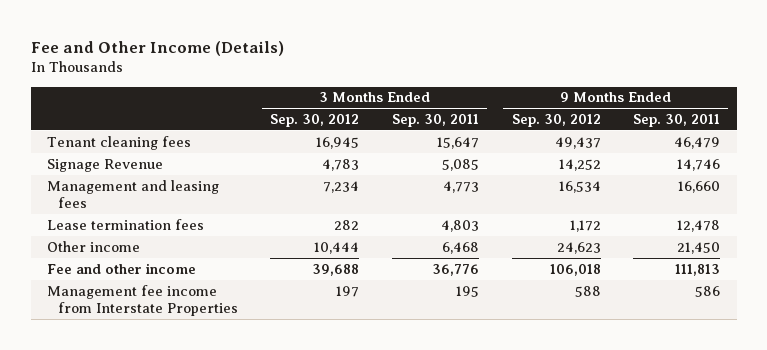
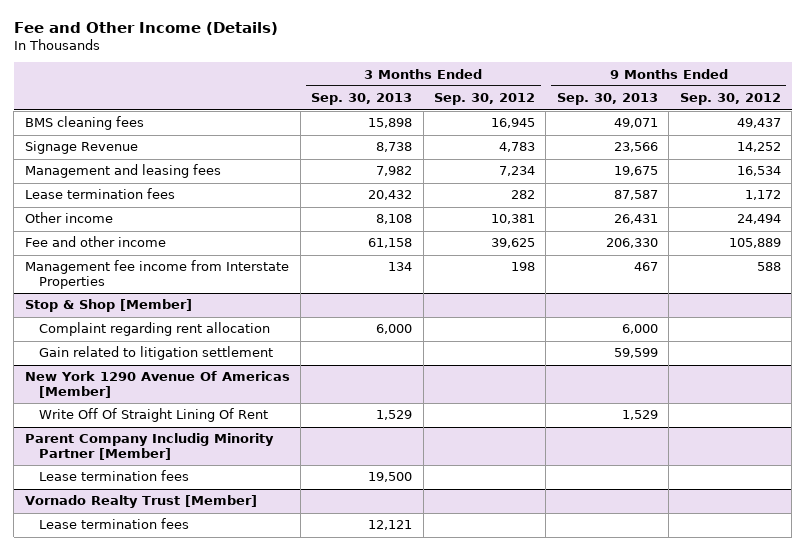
[391,114,479,128] Sep. 30, 2011 -> none
[633,114,721,128] Sep. 30, 2011 -> none
none -> [311,93,413,106] Sep. 30, 2013
none -> [556,93,658,106] Sep. 30, 2013
[46,135,191,150] Tenant cleaning fees -> [24,116,144,131] BMS cleaning fees
[314,241,360,254] 10,444 -> [491,214,536,225] 10,381
[556,241,601,254] 24,623 -> [736,214,781,225] 24,494
[312,263,360,276] 39,688 -> [491,238,536,249] 39,625
[549,263,601,276] 106,018 -> [728,238,781,249] 105,889
[336,285,360,297] 197 -> [511,262,536,272] 198
none -> [24,299,192,313] Stop & Shop [Member]
none -> [38,322,270,337] Complaint regarding rent allocation
none -> [38,346,273,361] Gain related to litigation settlement
none -> [24,371,290,398] New York 1290 Avenue Of Americas [Member]
none -> [38,408,268,423] Write Off Of Straight Lining Of Rent
none -> [24,433,274,460] Parent Company Includig Minority Partner [Member]
none -> [38,470,189,482] Lease termination fees
none -> [24,495,257,509] Vornado Realty Trust [Member]
none -> [38,518,189,530] Lease termination fees

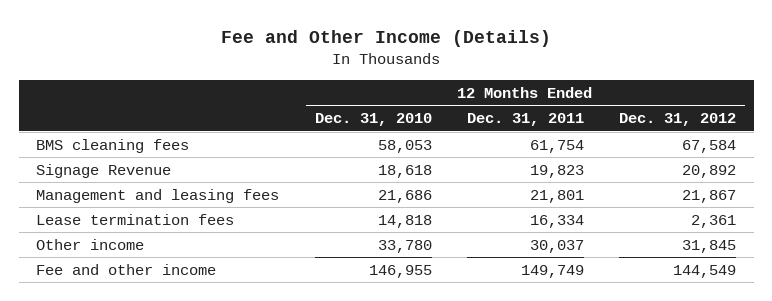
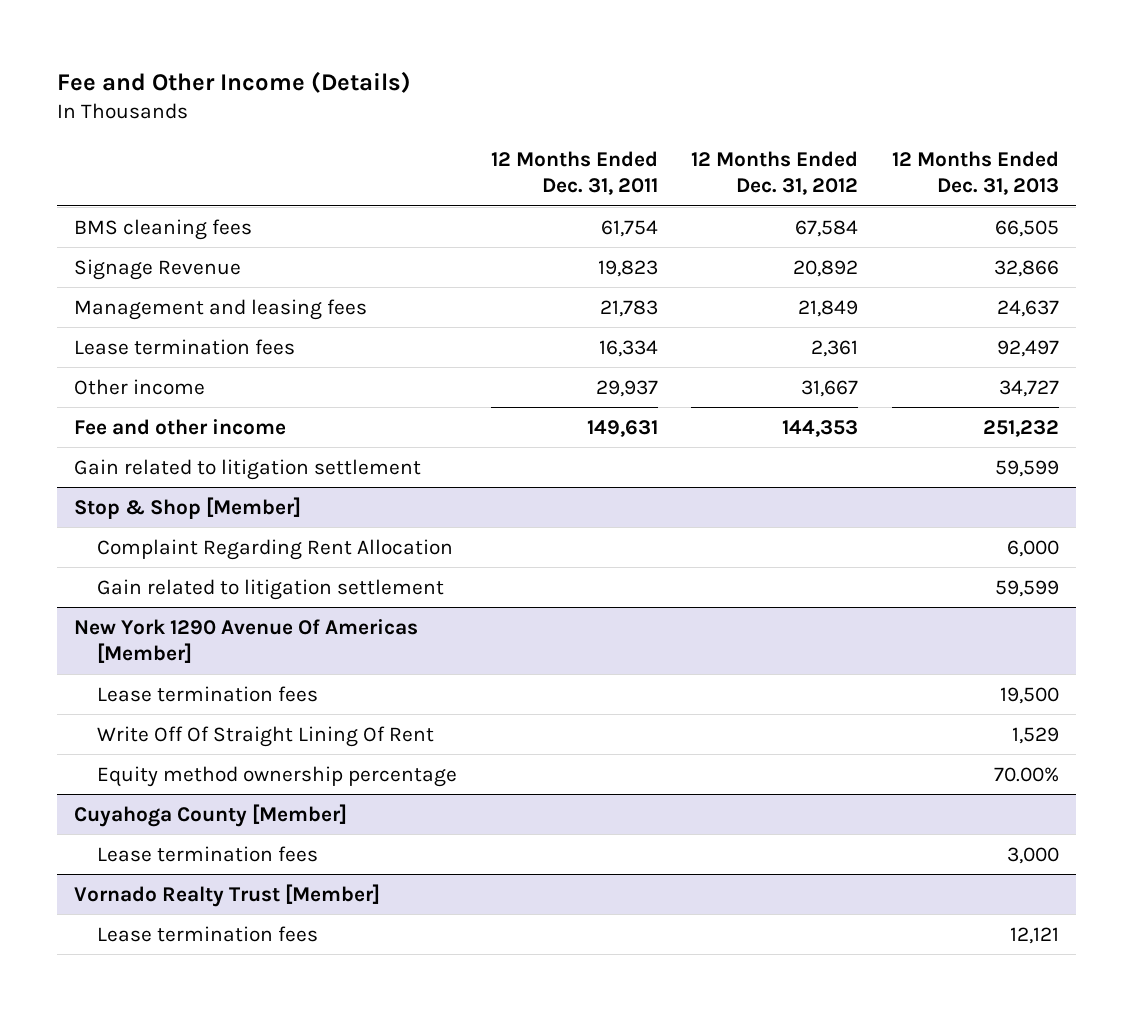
[314,113,432,127] Dec. 31, 2010 -> none
none -> [891,150,1059,196] 12 Months Ended Dec. 31, 2013
[529,189,584,203] 21,801 -> [599,299,658,317] 21,783
[682,189,737,203] 21,867 -> [798,299,859,317] 21,849
[529,239,584,253] 30,037 -> [595,379,658,397] 29,937
[682,239,737,253] 31,845 -> [801,379,859,397] 31,667
[520,264,584,278] 149,749 -> [586,419,658,437] 149,631
[673,264,737,278] 144,549 -> [782,419,859,437] 144,353
none -> [74,458,422,480] Gain related to litigation settlement
none -> [74,496,302,519] Stop & Shop [Member]
none -> [96,538,453,560] Complaint Regarding Rent Allocation
none -> [96,578,444,600] Gain related to litigation settlement
none -> [74,618,419,664] New York 1290 Avenue Of Americas [Member]
none -> [96,685,318,702] Lease termination fees
none -> [96,725,434,747] Write Off Of Straight Lining Of Rent
none -> [96,765,457,787] Equity method ownership percentage
none -> [74,803,348,827] Cuyahoga County [Member]
none -> [96,845,318,862] Lease termination fees
none -> [74,883,381,907] Vornado Realty Trust [Member]
none -> [96,925,318,942] Lease termination fees

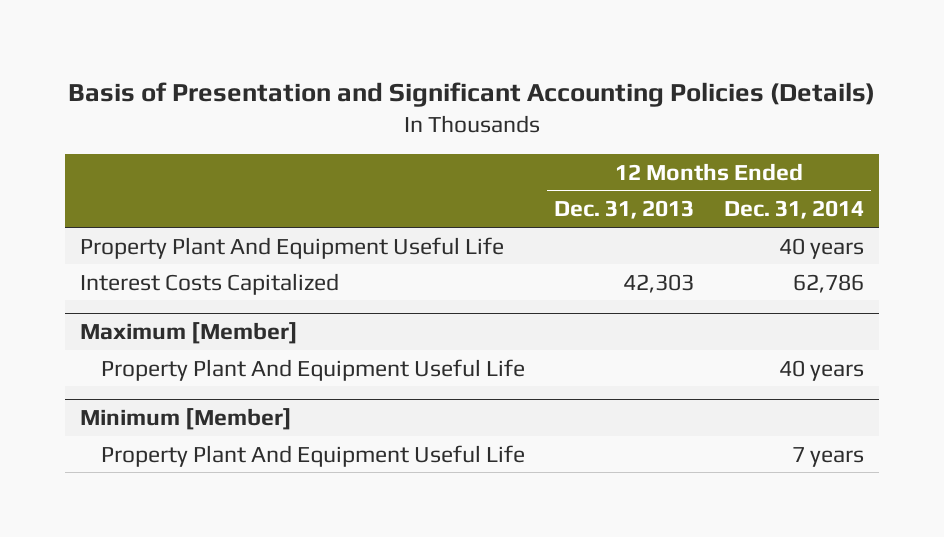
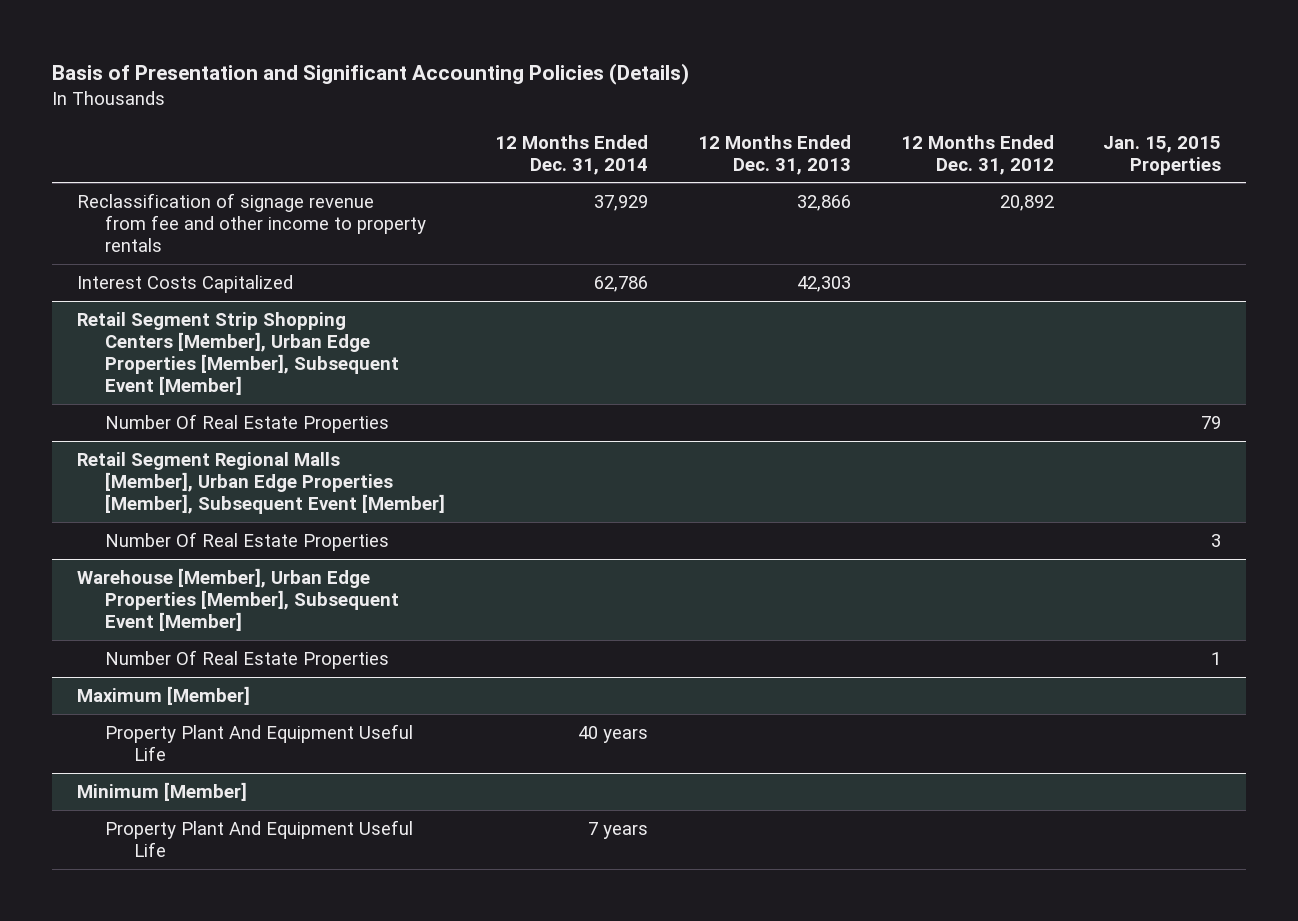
none -> [900,134,1054,175] 12 Months Ended Dec. 31, 2012
none -> [1103,135,1222,175] Jan. 15, 2015 Properties
[80,236,505,259] Property Plant And Equipment Useful Life -> none
none -> [76,192,427,253] Reclassification of signage revenue from fee and other income to property rentals
none -> [76,311,400,396] Retail Segment Strip Shopping Centers [Member], Urban Edge Properties [Member], Subsequent Event [Member]
none -> [105,413,390,433] Number Of Real Estate Properties
none -> [76,451,446,515] Retail Segment Regional Malls [Member], Urban Edge Properties [Member], Subsequent Event [Member]
none -> [105,531,390,551] Number Of Real Estate Properties
none -> [76,567,400,632] Warehouse [Member], Urban Edge Properties [Member], Subsequent Event [Member]
none -> [105,649,390,669] Number Of Real Estate Properties

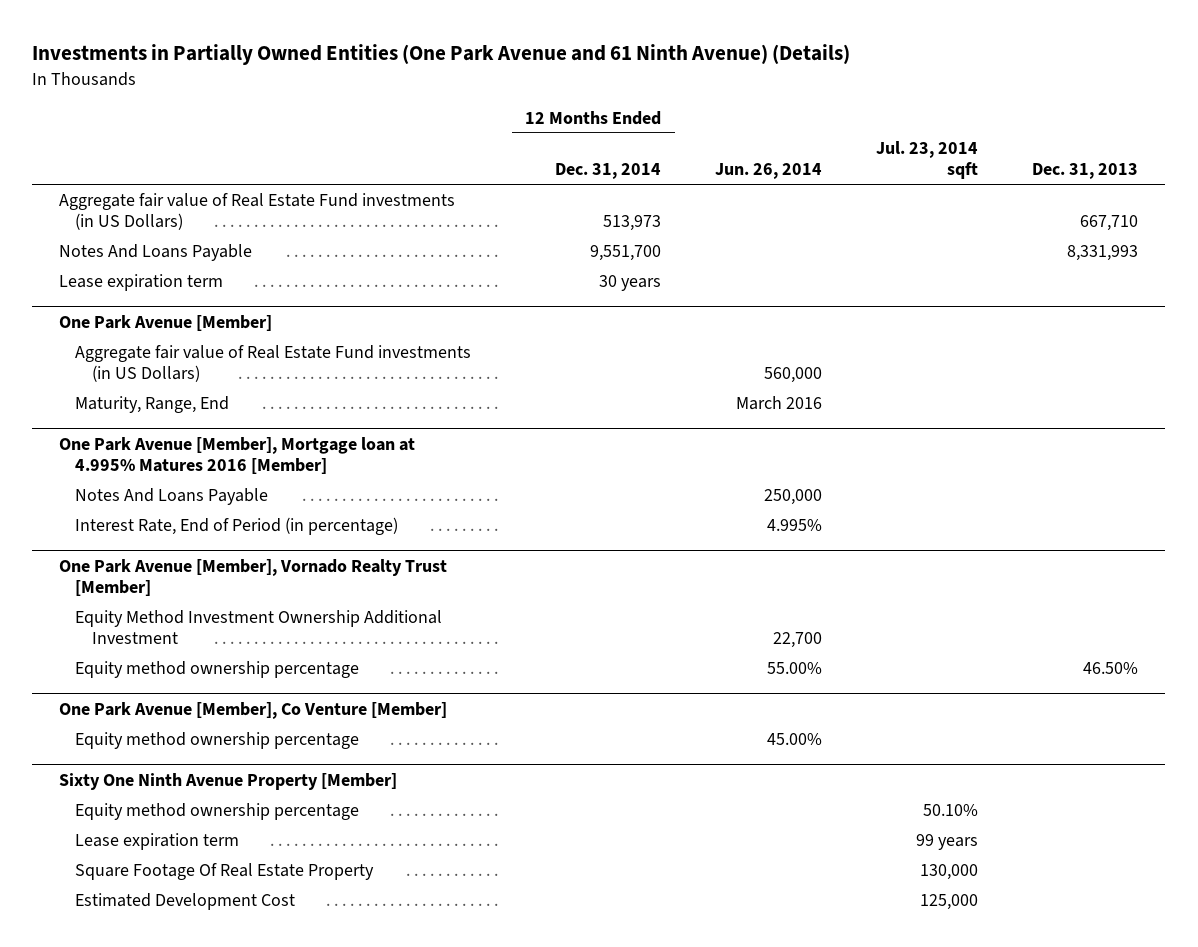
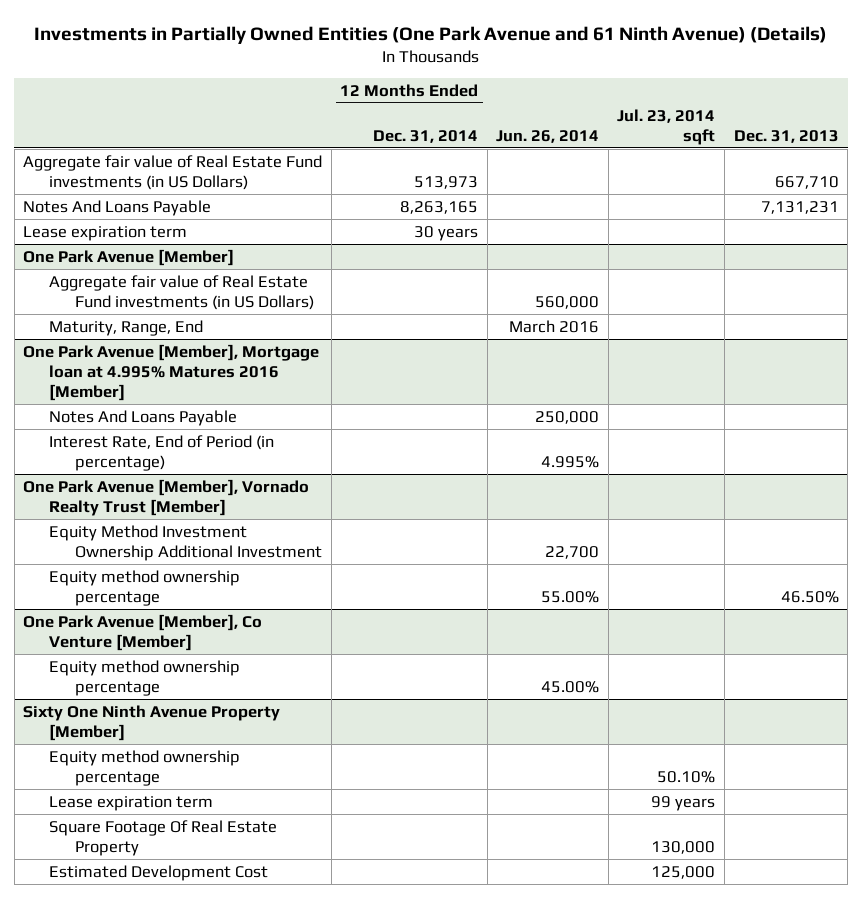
[590,245,662,262] 9,551,700 -> [400,200,479,214] 8,263,165
[1067,245,1139,262] 8,331,993 -> [760,200,839,214] 7,131,231

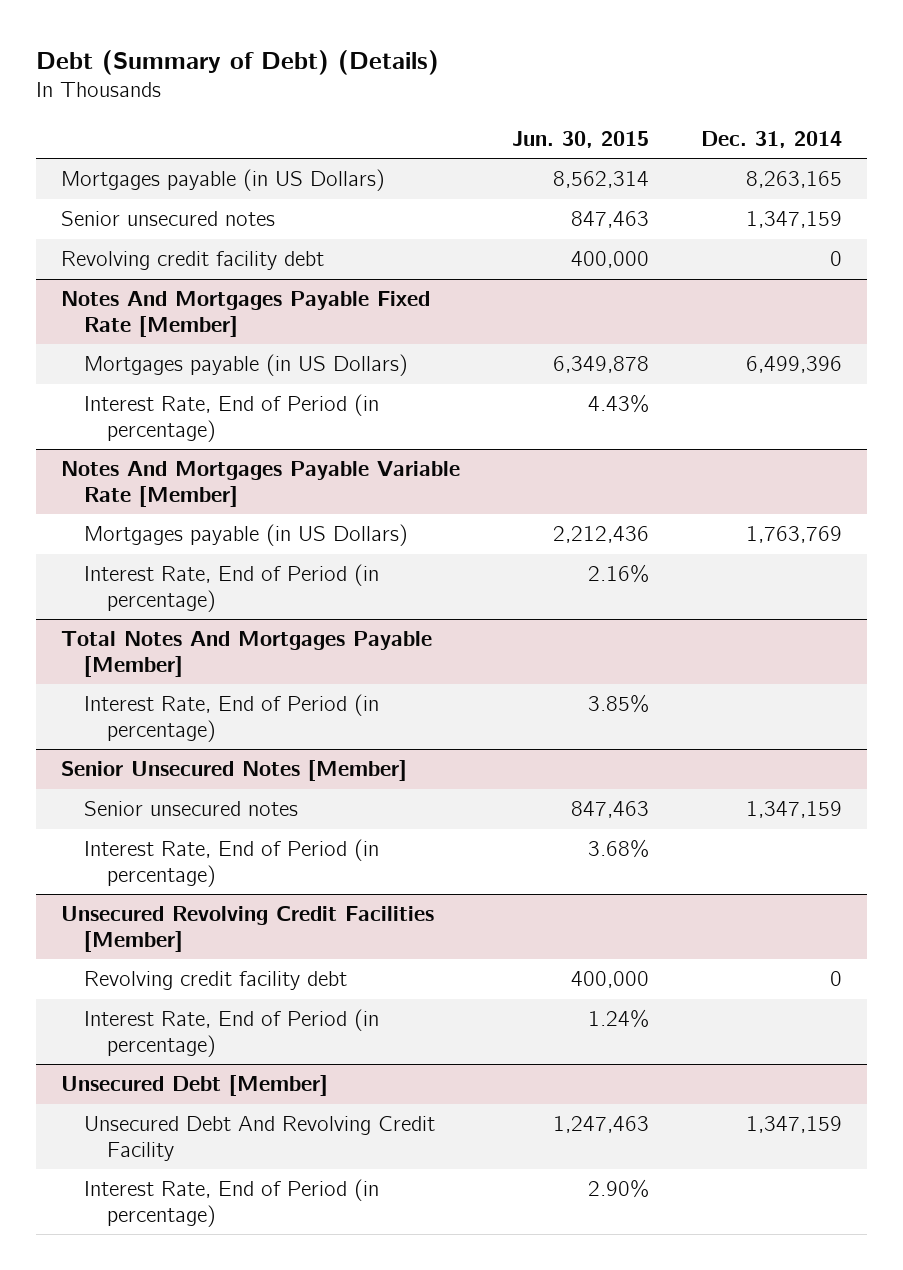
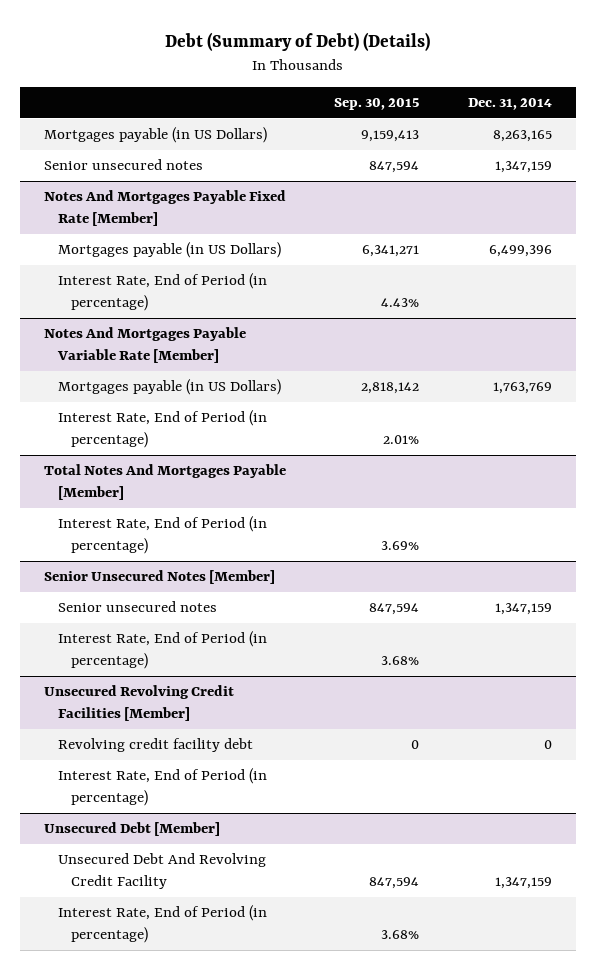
[512,130,650,148] Jun. 30, 2015 -> none
none -> [334,97,420,110] Sep. 30, 2015
[61,251,325,271] Revolving credit facility debt -> none

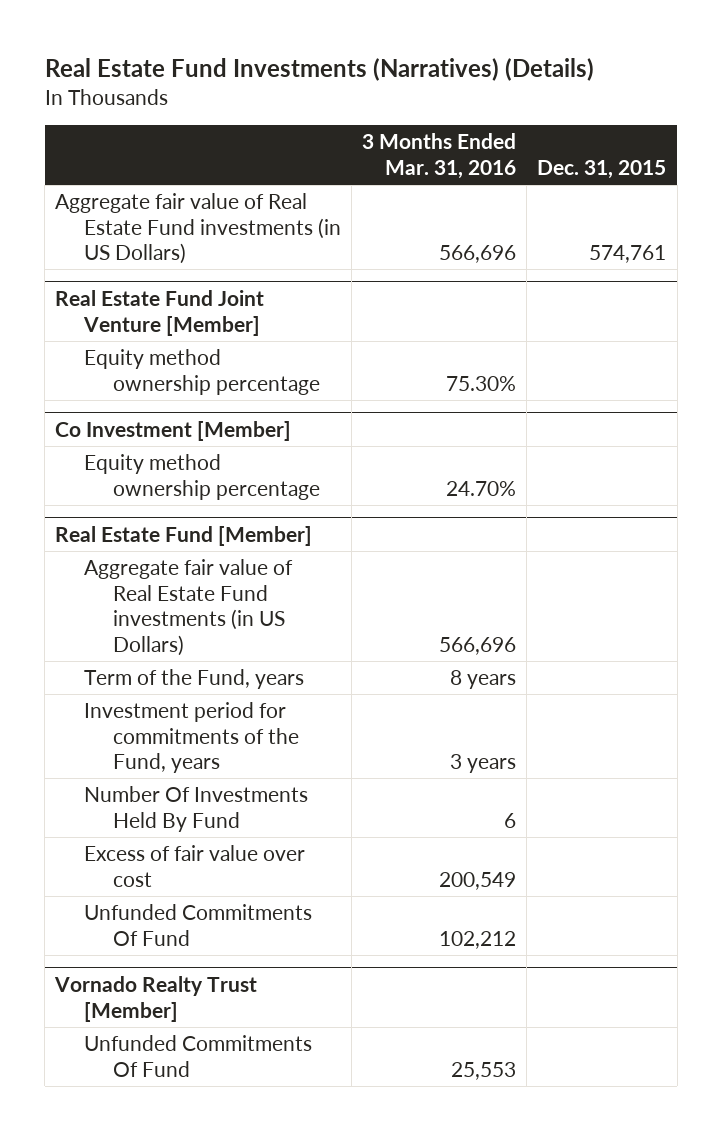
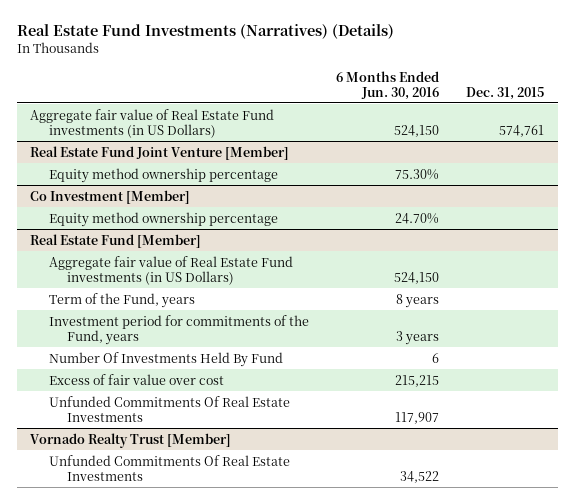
[362,133,517,180] 3 Months Ended Mar. 31, 2016 -> none
none -> [335,70,439,100] 6 Months Ended Jun. 30, 2016
[84,904,313,946] Unfunded Commitments Of Fund -> [48,395,290,422] Unfunded Commitments Of Real Estate Investments
[84,1035,313,1077] Unfunded Commitments Of Fund -> [48,454,290,481] Unfunded Commitments Of Real Estate Investments

